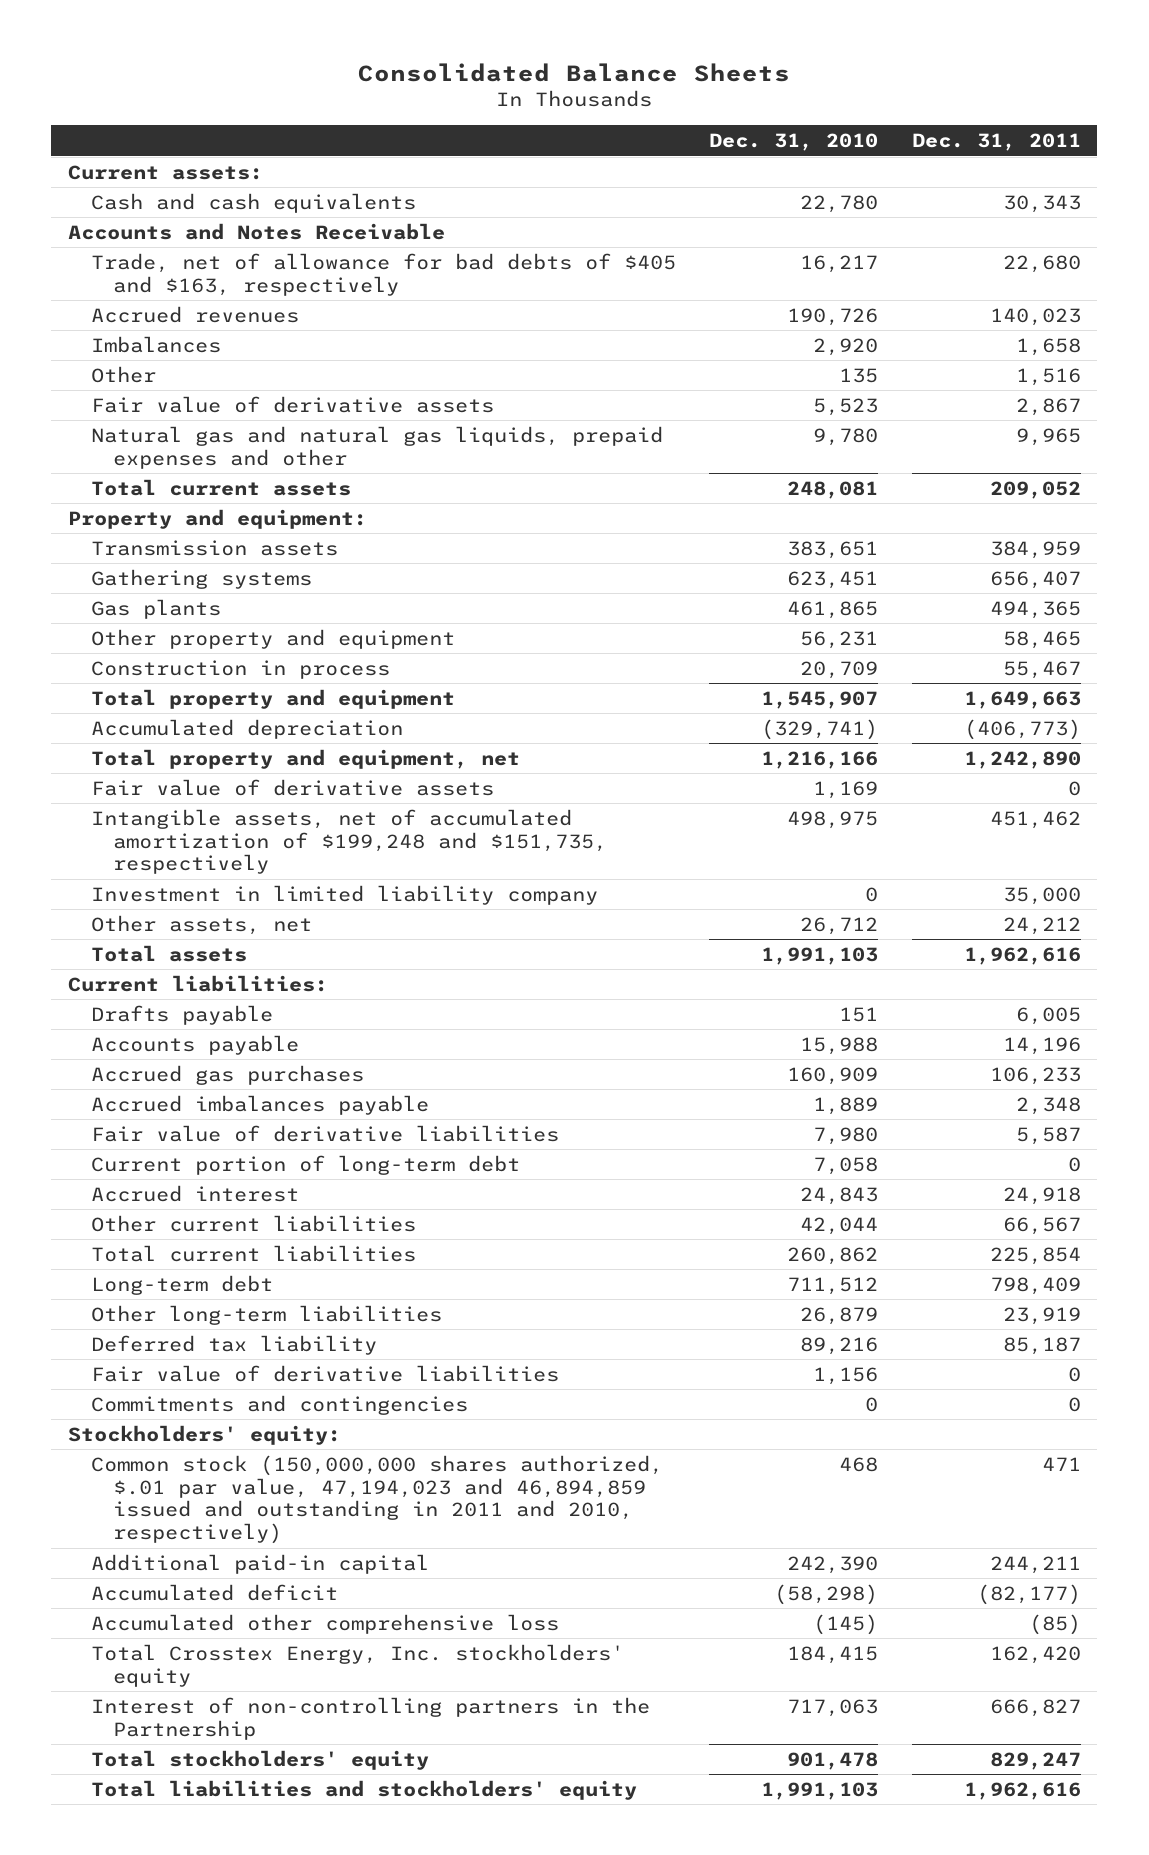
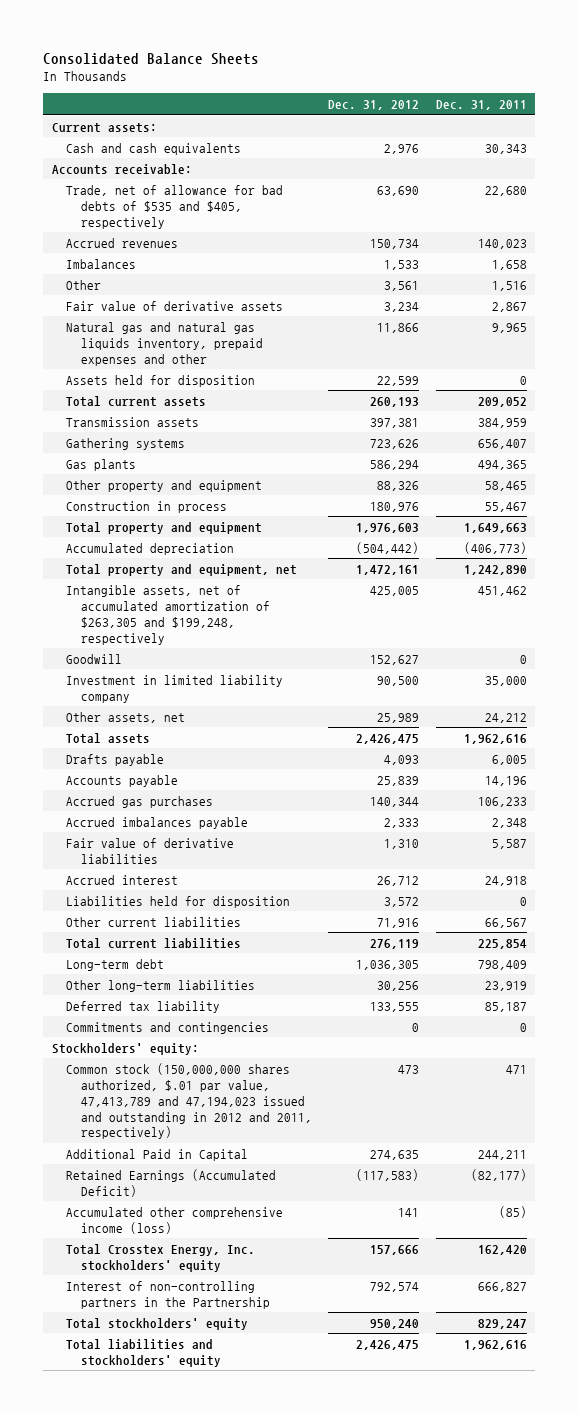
[709,133,879,152] Dec. 31, 2010 -> none
none -> [328,100,420,111] Dec. 31, 2012
[67,222,445,240] Accounts and Notes Receivable -> [51,163,192,175] Accounts receivable:
[90,252,676,296] Trade, net of allowance for bad debts of $405 and $163, respectively -> [66,184,284,229] Trade, net of allowance for bad debts of $535 and $405, respectively
[90,425,663,469] Natural gas and natural gas liquids, prepaid expenses and other -> [66,321,263,366] Natural gas and natural gas liquids inventory, prepaid expenses and other
none -> [66,374,256,387] Assets held for disposition
[67,508,367,529] Property and equipment: -> none
[90,778,494,796] Fair value of derivative assets -> none
[90,808,608,875] Intangible assets, net of accumulated amortization of $199,248 and $151,735, respectively -> [66,584,270,645] Intangible assets, net of accumulated amortization of $263,305 and $199,248, respectively
none -> [66,653,123,664] Goodwill
[67,974,328,992] Current liabilities: -> none
[90,1154,520,1175] Current portion of long-term debt -> none
none -> [66,895,291,908] Liabilities held for disposition
[90,1364,559,1382] Fair value of derivative liabilities -> none
[90,1454,663,1544] Common stock (150,000,000 shares authorized, $.01 par value, 47,194,023 and 46,894,859 issued and outstanding in 2011 and 2010, respectively) -> [66,1062,312,1140] Common stock (150,000,000 shares authorized, $.01 par value, 47,413,789 and 47,194,023 issued and outstanding in 2012 and 2011, respectively)
[90,1553,429,1574] Additional paid-in capital -> [66,1148,249,1161] Additional Paid in Capital
[90,1583,338,1601] Accumulated deficit -> [66,1168,277,1197] Retained Earnings (Accumulated Deficit)
[90,1613,559,1634] Accumulated other comprehensive loss -> [66,1206,284,1234] Accumulated other comprehensive income (loss)

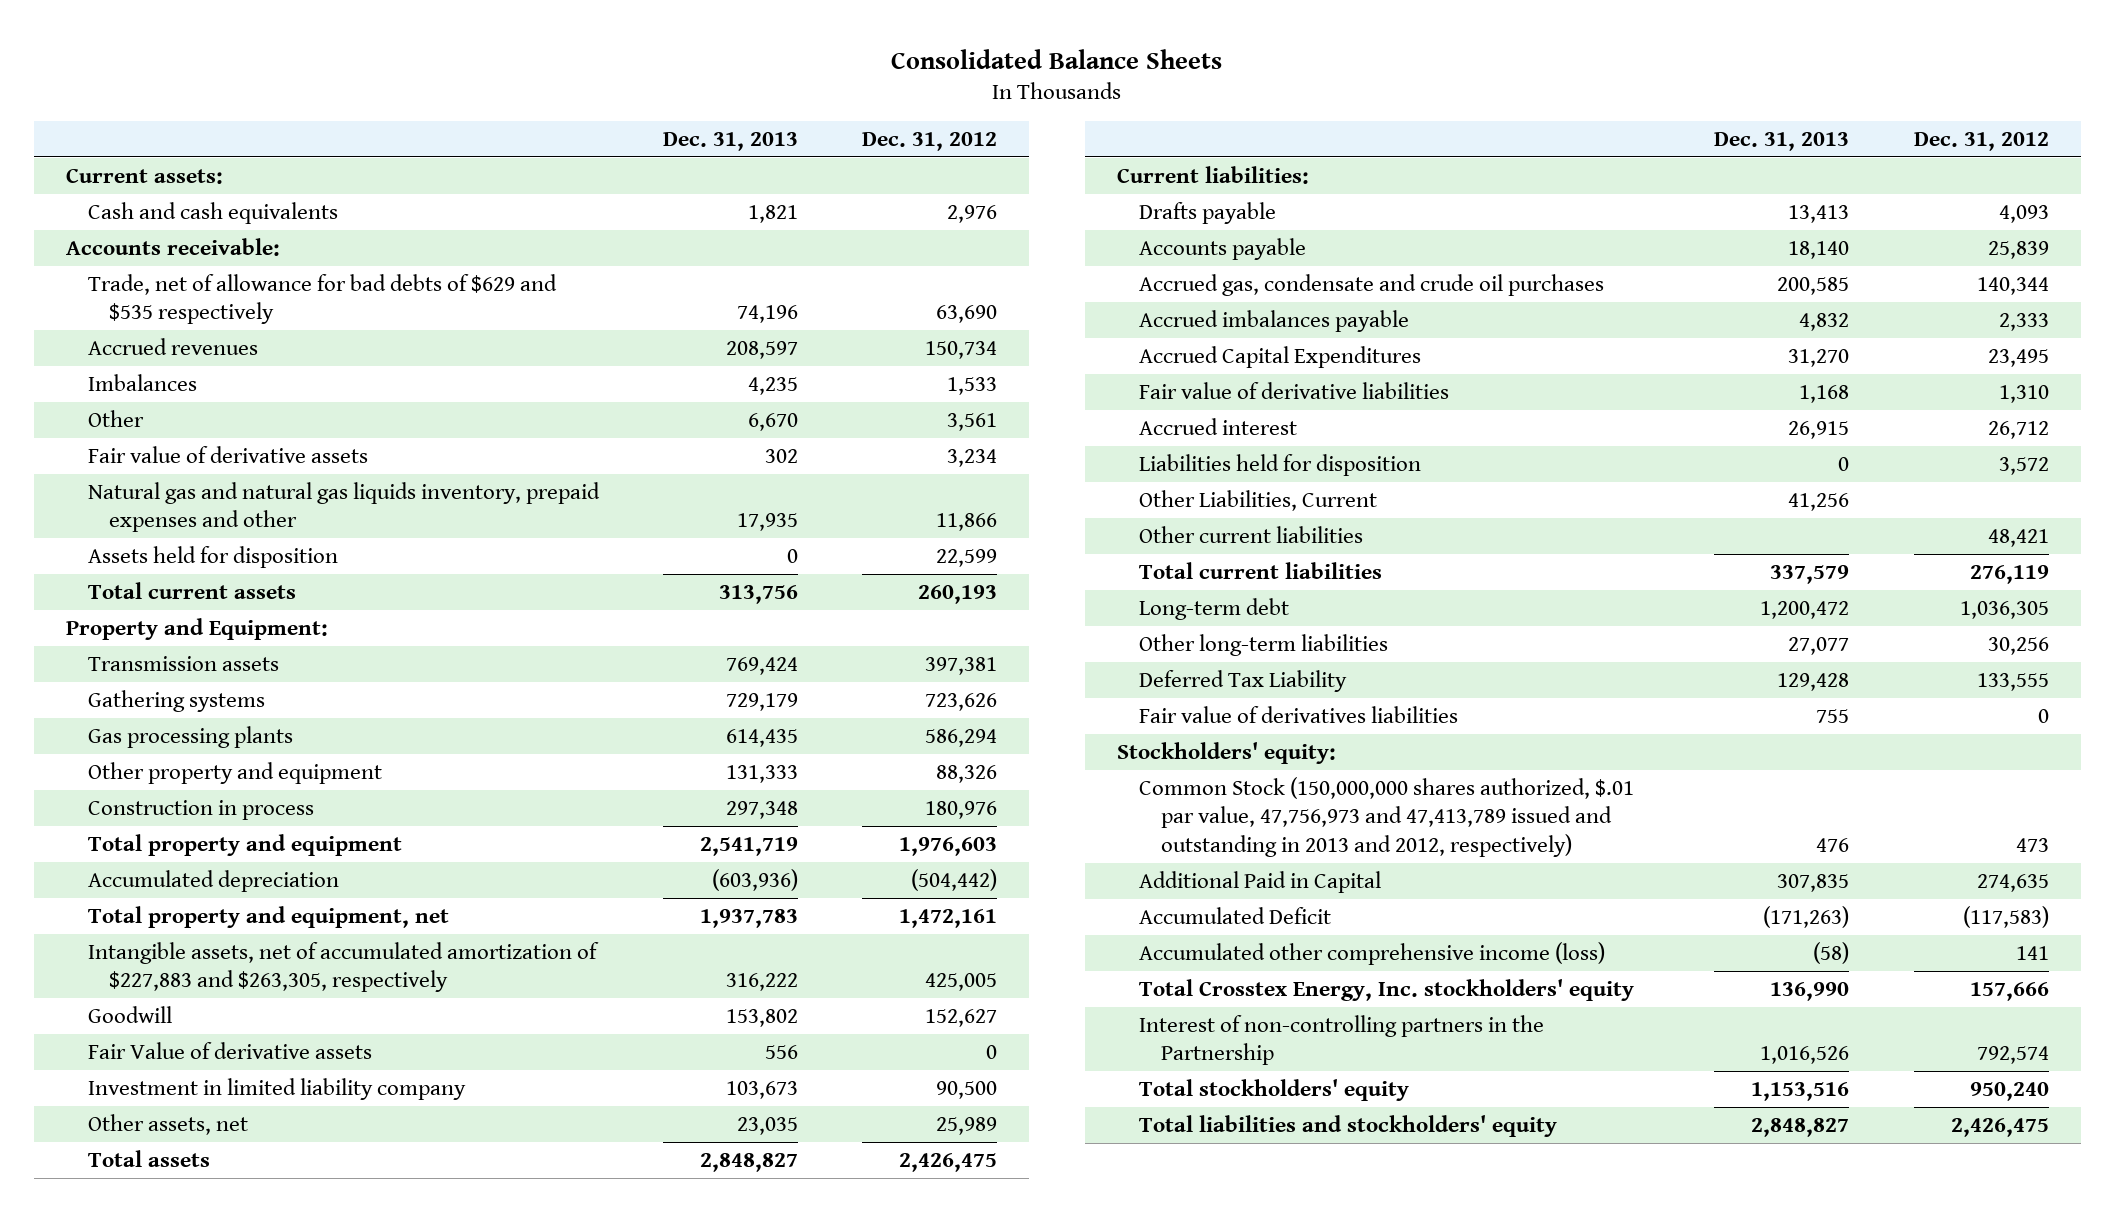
[435,100,527,111] Dec. 31, 2011 -> none
none -> [662,131,798,151] Dec. 31, 2013
[66,184,284,229] Trade, net of allowance for bad debts of $535 and $405, respectively -> [87,273,557,325] Trade, net of allowance for bad debts of $629 and $535 respectively
none -> [65,617,328,640] Property and Equipment:
[66,458,137,471] Gas plants -> [87,725,293,748] Gas processing plants
[66,584,270,645] Intangible assets, net of accumulated amortization of $263,305 and $199,248, respectively -> [87,941,599,993] Intangible assets, net of accumulated amortization of $227,883 and $263,305, respectively
none -> [87,1041,372,1059] Fair Value of derivative assets
none -> [1117,165,1310,184] Current liabilities:
[66,795,214,808] Accrued gas purchases -> [1139,273,1605,296] Accrued gas, condensate and crude oil purchases
none -> [1139,345,1422,368] Accrued Capital Expenditures
none -> [1139,489,1378,511] Other Liabilities, Current
[377,917,420,928] 71,916 -> [1987,528,2049,547] 48,421
[66,1021,270,1034] Commitments and contingencies -> none
[66,1000,221,1013] Deferred tax liability -> [1139,669,1348,692] Deferred Tax Liability
none -> [1139,705,1459,723] Fair value of derivatives liabilities
[66,1062,312,1140] Common stock (150,000,000 shares authorized, $.01 par value, 47,413,789 and 47,194,023 issued and outstanding in 2012 and 2011, respectively) -> [1139,776,1635,857] Common Stock (150,000,000 shares authorized, $.01 par value, 47,756,973 and 47,413,789 issued and outstanding in 2013 and 2012, respectively)
[66,1168,277,1197] Retained Earnings (Accumulated Deficit) -> [1139,906,1332,924] Accumulated Deficit

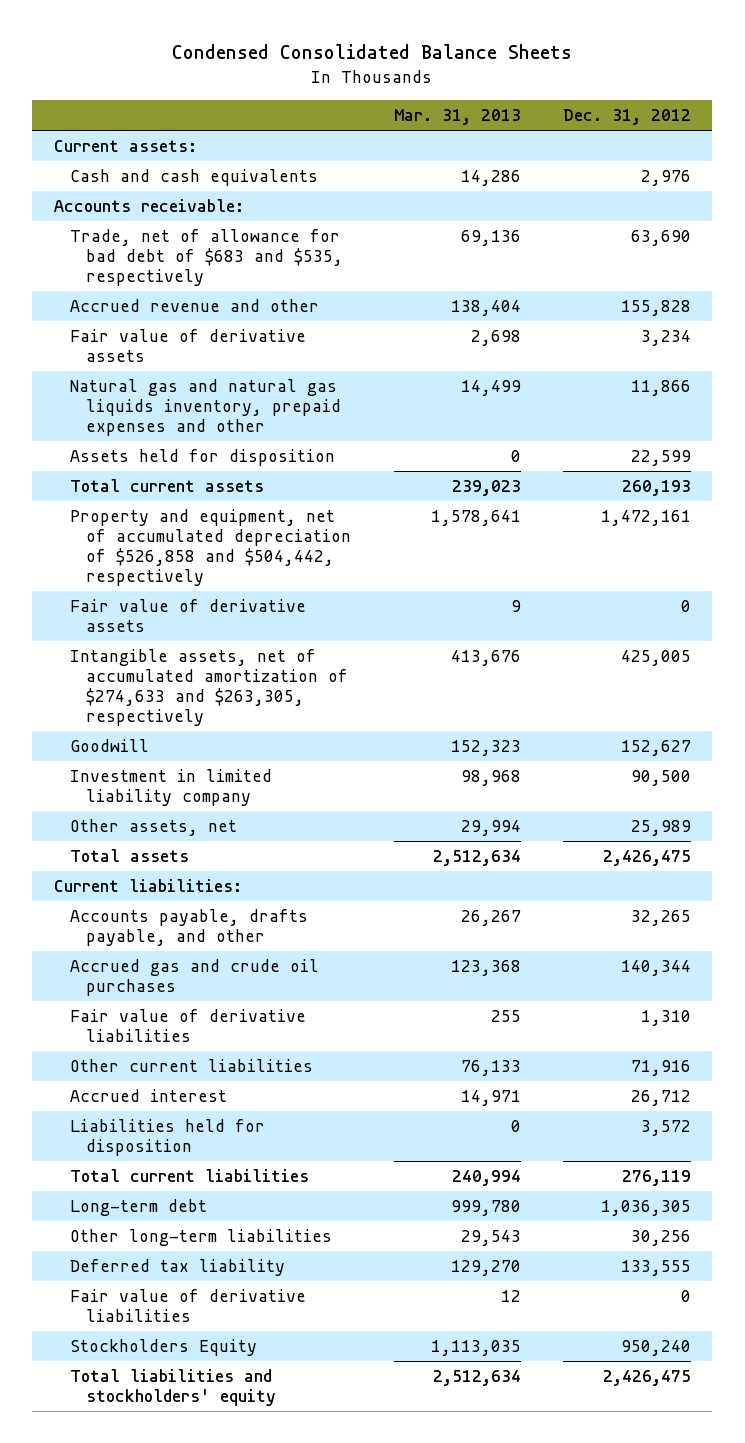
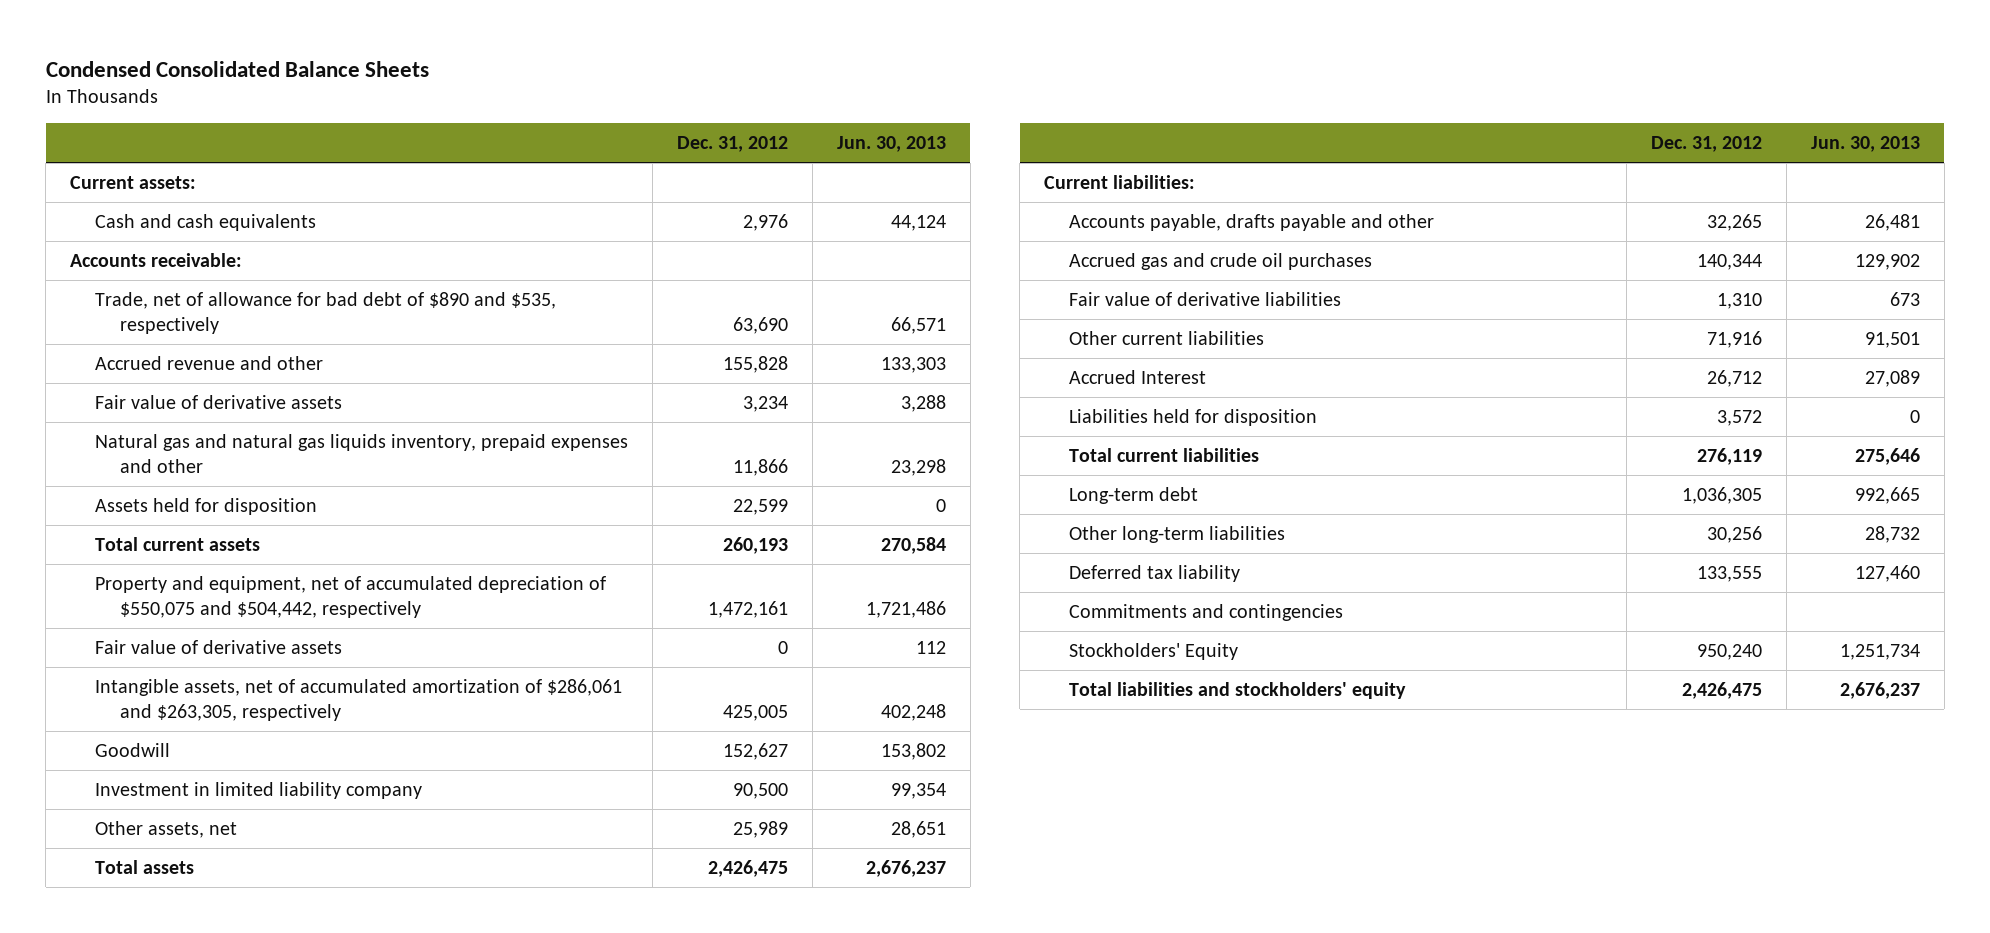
[393,109,521,126] Mar. 31, 2013 -> none
none -> [836,136,946,153] Jun. 30, 2013
[69,229,344,287] Trade, net of allowance for bad debt of $683 and $535, respectively -> [94,291,556,334] Trade, net of allowance for bad debt of $890 and $535, respectively
[69,509,352,587] Property and equipment, net of accumulated depreciation of $526,858 and $504,442, respectively -> [94,575,606,618] Property and equipment, net of accumulated depreciation of $550,075 and $504,442, respectively
[69,649,349,727] Intangible assets, net of accumulated amortization of $274,633 and $263,305, respectively -> [94,678,622,721] Intangible assets, net of accumulated amortization of $286,061 and $263,305, respectively
[69,909,308,947] Accounts payable, drafts payable, and other -> [1069,213,1435,231] Accounts payable, drafts payable and other
[69,1089,227,1103] Accrued interest -> [1069,369,1207,384] Accrued Interest
[69,1289,306,1323] Fair value of derivative liabilities -> none
none -> [1069,603,1344,621] Commitments and contingencies
[69,1339,257,1357] Stockholders Equity -> [1069,642,1239,660] Stockholders' Equity

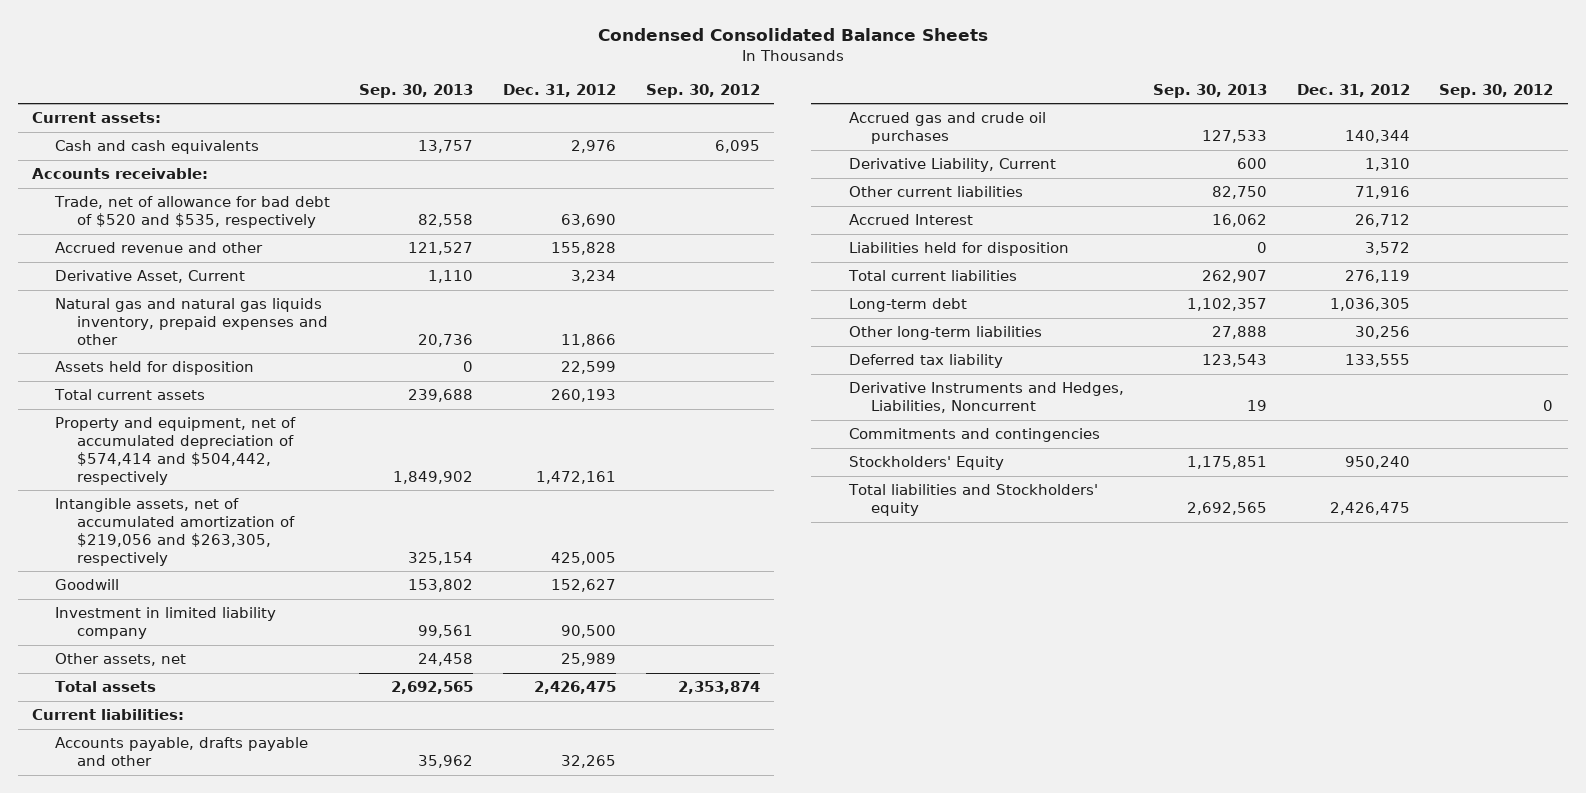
[836,136,946,153] Jun. 30, 2013 -> none
none -> [359,83,474,98] Sep. 30, 2013
none -> [645,83,760,98] Sep. 30, 2012
[94,291,556,334] Trade, net of allowance for bad debt of $890 and $535, respectively -> [53,196,330,229] Trade, net of allowance for bad debt of $520 and $535, respectively
[94,394,342,409] Fair value of derivative assets -> [54,270,245,284] Derivative Asset, Current
[94,639,342,654] Fair value of derivative assets -> none
[94,575,606,618] Property and equipment, net of accumulated depreciation of $550,075 and $504,442, respectively -> [54,417,296,485] Property and equipment, net of accumulated depreciation of $574,414 and $504,442, respectively
[94,678,622,721] Intangible assets, net of accumulated amortization of $286,061 and $263,305, respectively -> [54,498,296,566] Intangible assets, net of accumulated amortization of $219,056 and $263,305, respectively
[1069,291,1342,306] Fair value of derivative liabilities -> [848,158,1056,173] Derivative Liability, Current
none -> [848,382,1124,414] Derivative Instruments and Hedges, Liabilities, Noncurrent
[1069,681,1407,699] Total liabilities and stockholders' equity -> [847,484,1098,517] Total liabilities and Stockholders' equity

